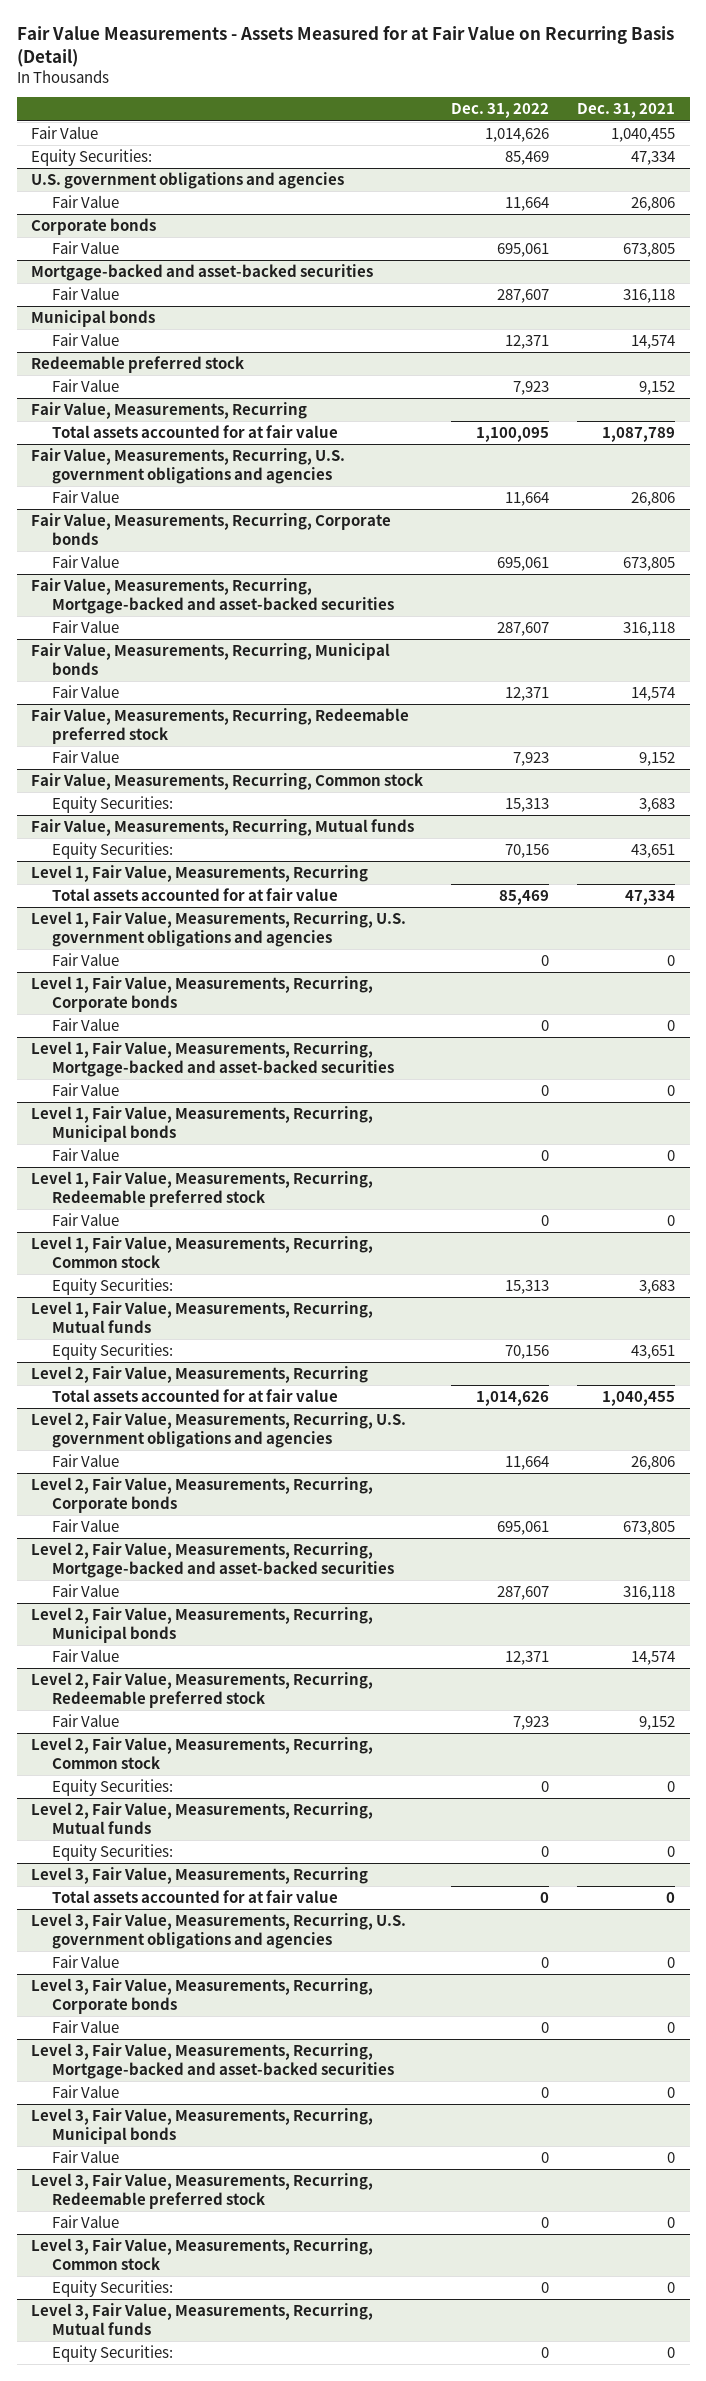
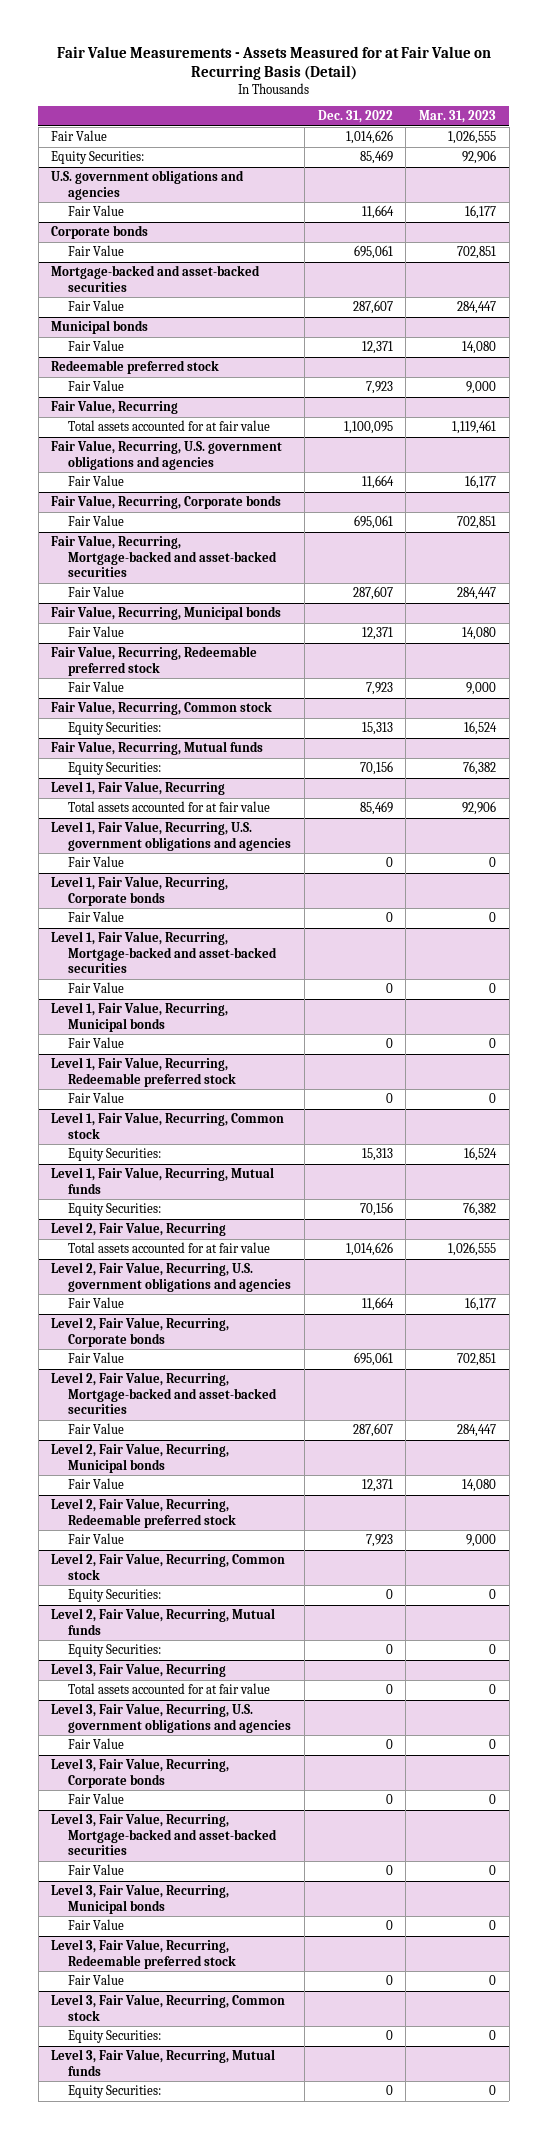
[577,103,676,119] Dec. 31, 2021 -> none
none -> [418,110,496,124] Mar. 31, 2023
[30,402,307,420] Fair Value, Measurements, Recurring -> [51,400,179,415] Fair Value, Recurring
[30,448,345,485] Fair Value, Measurements, Recurring, U.S. government obligations and agencies -> [51,440,283,470] Fair Value, Recurring, U.S. government obligations and agencies
[30,513,391,546] Fair Value, Measurements, Recurring, Corporate bonds -> [51,495,282,510] Fair Value, Recurring, Corporate bonds
[30,578,394,615] Fair Value, Measurements, Recurring, Mortgage-backed and asset-backed securities -> [51,535,278,577] Fair Value, Recurring, Mortgage-backed and asset-backed securities
[30,643,390,676] Fair Value, Measurements, Recurring, Municipal bonds -> [51,606,282,621] Fair Value, Recurring, Municipal bonds
[30,708,409,745] Fair Value, Measurements, Recurring, Redeemable preferred stock -> [51,646,258,676] Fair Value, Recurring, Redeemable preferred stock
[30,773,423,791] Fair Value, Measurements, Recurring, Common stock -> [51,701,273,716] Fair Value, Recurring, Common stock
[30,819,414,837] Fair Value, Measurements, Recurring, Mutual funds -> [51,741,264,756] Fair Value, Recurring, Mutual funds
[30,865,368,883] Level 1, Fair Value, Measurements, Recurring -> [51,781,226,796] Level 1, Fair Value, Recurring
[30,911,406,948] Level 1, Fair Value, Measurements, Recurring, U.S. government obligations and agencies -> [51,821,292,851] Level 1, Fair Value, Recurring, U.S. government obligations and agencies
[30,976,373,1013] Level 1, Fair Value, Measurements, Recurring, Corporate bonds -> [51,876,229,906] Level 1, Fair Value, Recurring, Corporate bonds
[30,1041,394,1078] Level 1, Fair Value, Measurements, Recurring, Mortgage-backed and asset-backed securities -> [51,931,278,973] Level 1, Fair Value, Recurring, Mortgage-backed and asset-backed securities
[30,1106,373,1143] Level 1, Fair Value, Measurements, Recurring, Municipal bonds -> [51,1002,229,1032] Level 1, Fair Value, Recurring, Municipal bonds
[30,1171,373,1208] Level 1, Fair Value, Measurements, Recurring, Redeemable preferred stock -> [51,1057,237,1087] Level 1, Fair Value, Recurring, Redeemable preferred stock
[30,1236,373,1269] Level 1, Fair Value, Measurements, Recurring, Common stock -> [51,1112,285,1139] Level 1, Fair Value, Recurring, Common stock
[30,1301,373,1334] Level 1, Fair Value, Measurements, Recurring, Mutual funds -> [51,1167,275,1194] Level 1, Fair Value, Recurring, Mutual funds
[30,1366,368,1384] Level 2, Fair Value, Measurements, Recurring -> [51,1222,227,1237] Level 2, Fair Value, Recurring
[30,1412,406,1449] Level 2, Fair Value, Measurements, Recurring, U.S. government obligations and agencies -> [51,1262,292,1292] Level 2, Fair Value, Recurring, U.S. government obligations and agencies
[30,1477,373,1514] Level 2, Fair Value, Measurements, Recurring, Corporate bonds -> [51,1317,230,1347] Level 2, Fair Value, Recurring, Corporate bonds
[30,1542,394,1579] Level 2, Fair Value, Measurements, Recurring, Mortgage-backed and asset-backed securities -> [51,1372,278,1414] Level 2, Fair Value, Recurring, Mortgage-backed and asset-backed securities
[30,1607,373,1644] Level 2, Fair Value, Measurements, Recurring, Municipal bonds -> [51,1443,230,1473] Level 2, Fair Value, Recurring, Municipal bonds
[30,1672,373,1709] Level 2, Fair Value, Measurements, Recurring, Redeemable preferred stock -> [51,1498,237,1528] Level 2, Fair Value, Recurring, Redeemable preferred stock
[30,1737,373,1770] Level 2, Fair Value, Measurements, Recurring, Common stock -> [51,1553,286,1580] Level 2, Fair Value, Recurring, Common stock
[30,1802,373,1835] Level 2, Fair Value, Measurements, Recurring, Mutual funds -> [51,1608,276,1635] Level 2, Fair Value, Recurring, Mutual funds
[30,1867,368,1885] Level 3, Fair Value, Measurements, Recurring -> [51,1663,227,1678] Level 3, Fair Value, Recurring
[30,1913,406,1950] Level 3, Fair Value, Measurements, Recurring, U.S. government obligations and agencies -> [51,1703,292,1733] Level 3, Fair Value, Recurring, U.S. government obligations and agencies
[30,1978,373,2015] Level 3, Fair Value, Measurements, Recurring, Corporate bonds -> [51,1758,230,1788] Level 3, Fair Value, Recurring, Corporate bonds
[30,2043,394,2080] Level 3, Fair Value, Measurements, Recurring, Mortgage-backed and asset-backed securities -> [51,1813,278,1855] Level 3, Fair Value, Recurring, Mortgage-backed and asset-backed securities
[30,2108,373,2145] Level 3, Fair Value, Measurements, Recurring, Municipal bonds -> [51,1884,230,1914] Level 3, Fair Value, Recurring, Municipal bonds
[30,2173,373,2210] Level 3, Fair Value, Measurements, Recurring, Redeemable preferred stock -> [51,1939,237,1969] Level 3, Fair Value, Recurring, Redeemable preferred stock
[30,2238,373,2271] Level 3, Fair Value, Measurements, Recurring, Common stock -> [51,1994,286,2021] Level 3, Fair Value, Recurring, Common stock
[30,2303,373,2336] Level 3, Fair Value, Measurements, Recurring, Mutual funds -> [51,2049,276,2076] Level 3, Fair Value, Recurring, Mutual funds

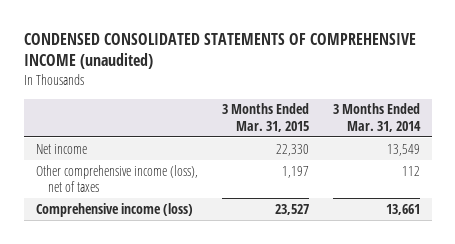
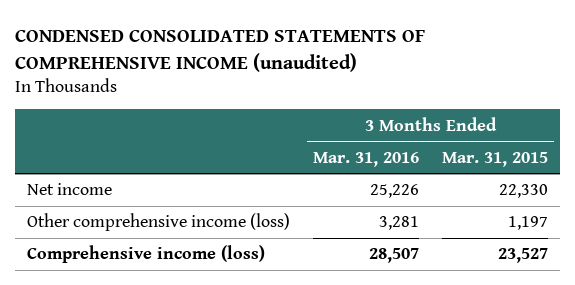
[332,103,421,132] 3 Months Ended Mar. 31, 2014 -> none
none -> [313,151,420,167] Mar. 31, 2016
[35,164,198,193] Other comprehensive income (loss), net of taxes -> [26,213,290,232] Other comprehensive income (loss)

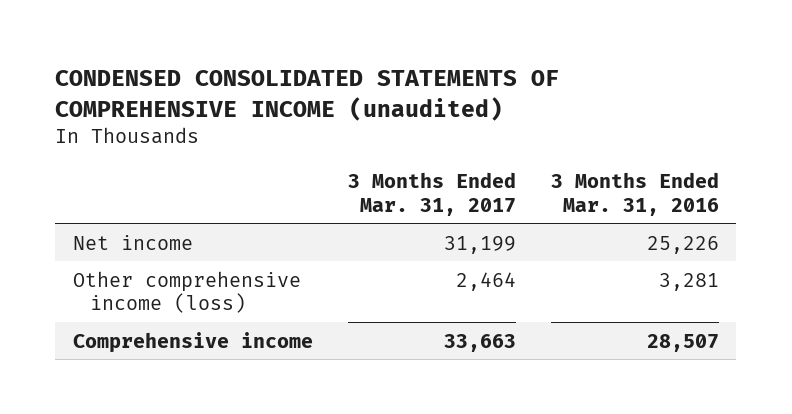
[442,151,549,167] Mar. 31, 2015 -> none
none -> [347,172,516,216] 3 Months Ended Mar. 31, 2017
[26,245,265,264] Comprehensive income (loss) -> [72,331,313,353] Comprehensive income

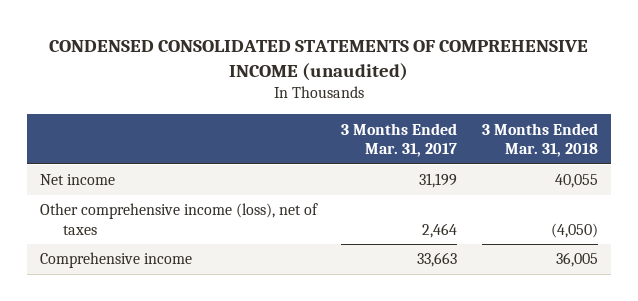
[550,172,719,216] 3 Months Ended Mar. 31, 2016 -> none
none -> [482,122,599,158] 3 Months Ended Mar. 31, 2018
[72,270,301,313] Other comprehensive income (loss) -> [39,203,318,235] Other comprehensive income (loss), net of taxes

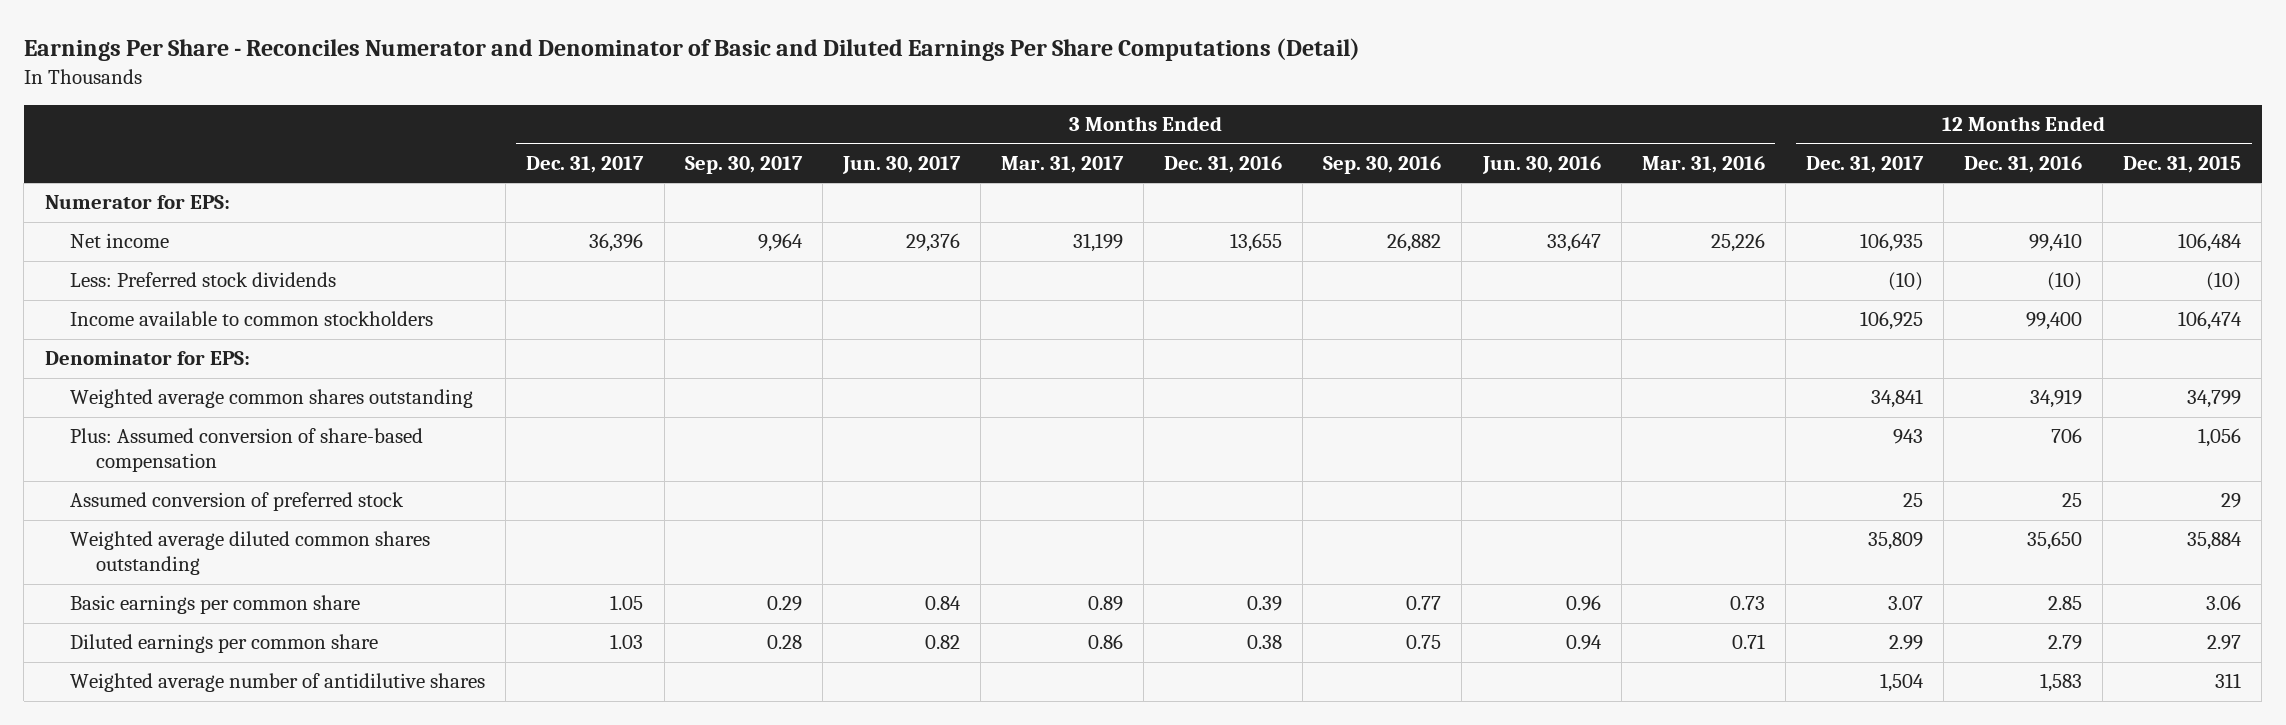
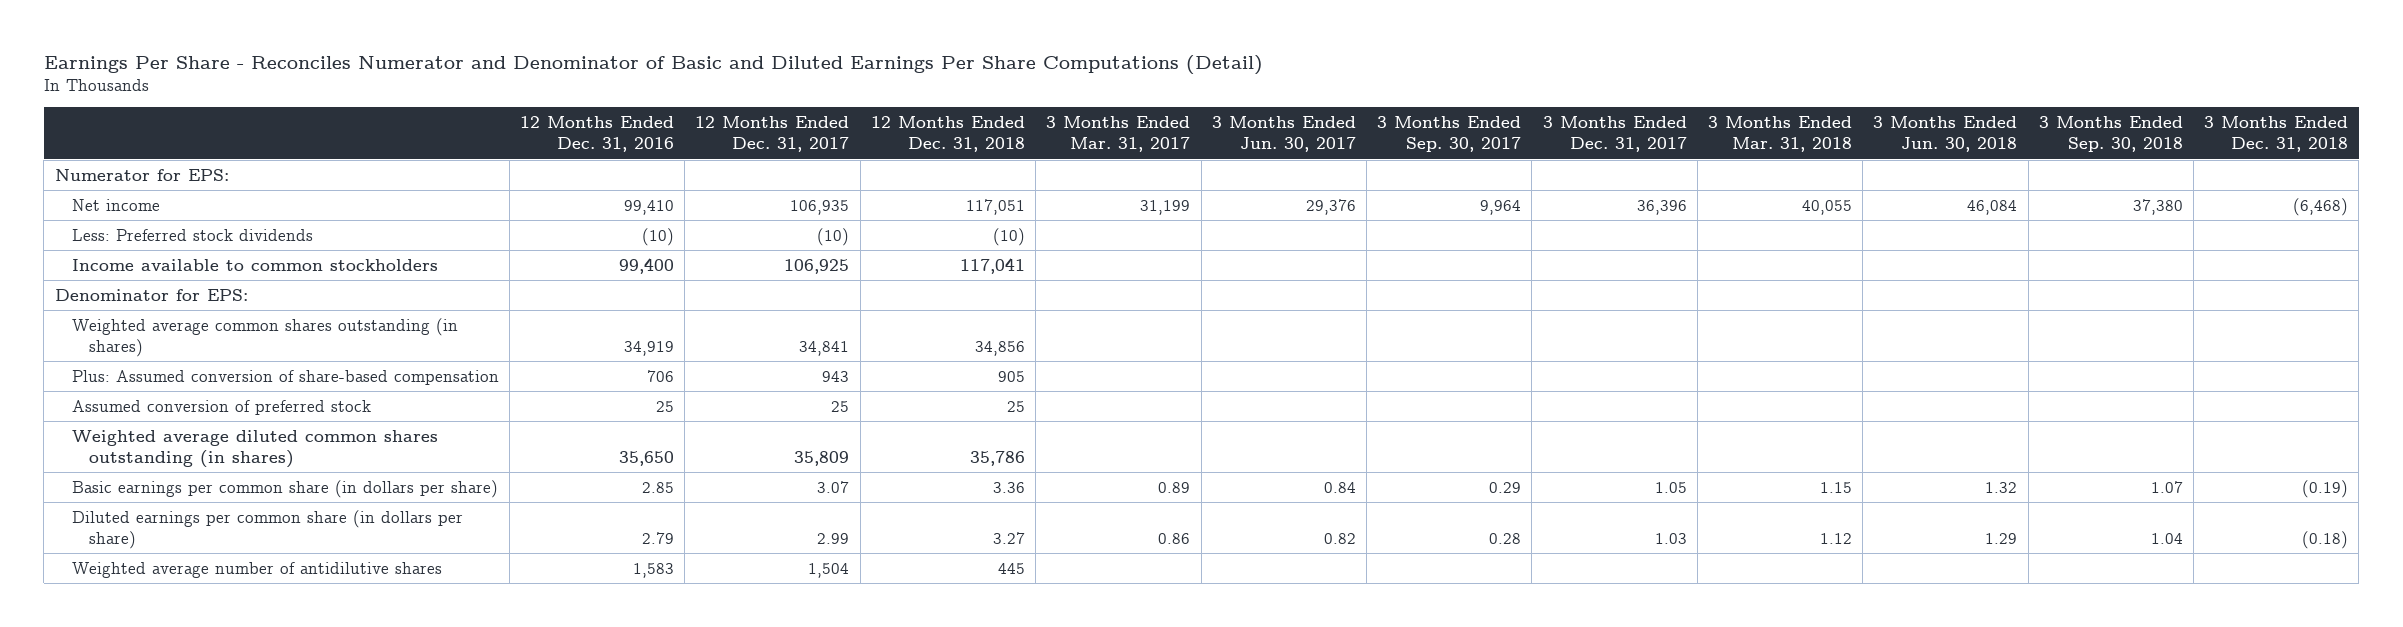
[1164,155,1283,173] Dec. 31, 2016 -> none
[1323,155,1442,174] Sep. 30, 2016 -> none
[1481,155,1601,174] Jun. 30, 2016 -> none
[1641,155,1765,173] Mar. 31, 2016 -> none
[2123,155,2242,173] Dec. 31, 2015 -> none
none -> [870,116,1025,153] 12 Months Ended Dec. 31, 2018
none -> [1707,116,1852,153] 3 Months Ended Mar. 31, 2018
none -> [1873,116,2018,153] 3 Months Ended Jun. 30, 2018
none -> [2038,116,2183,153] 3 Months Ended Sep. 30, 2018
none -> [2204,116,2349,153] 3 Months Ended Dec. 31, 2018
[70,389,474,409] Weighted average common shares outstanding -> [71,317,458,357] Weighted average common shares outstanding (in shares)
[70,531,431,576] Weighted average diluted common shares outstanding -> [71,429,438,468] Weighted average diluted common shares outstanding (in shares)
[70,595,361,615] Basic earnings per common share -> [71,479,498,498] Basic earnings per common share (in dollars per share)
[70,634,379,654] Diluted earnings per common share -> [71,509,463,549] Diluted earnings per common share (in dollars per share)

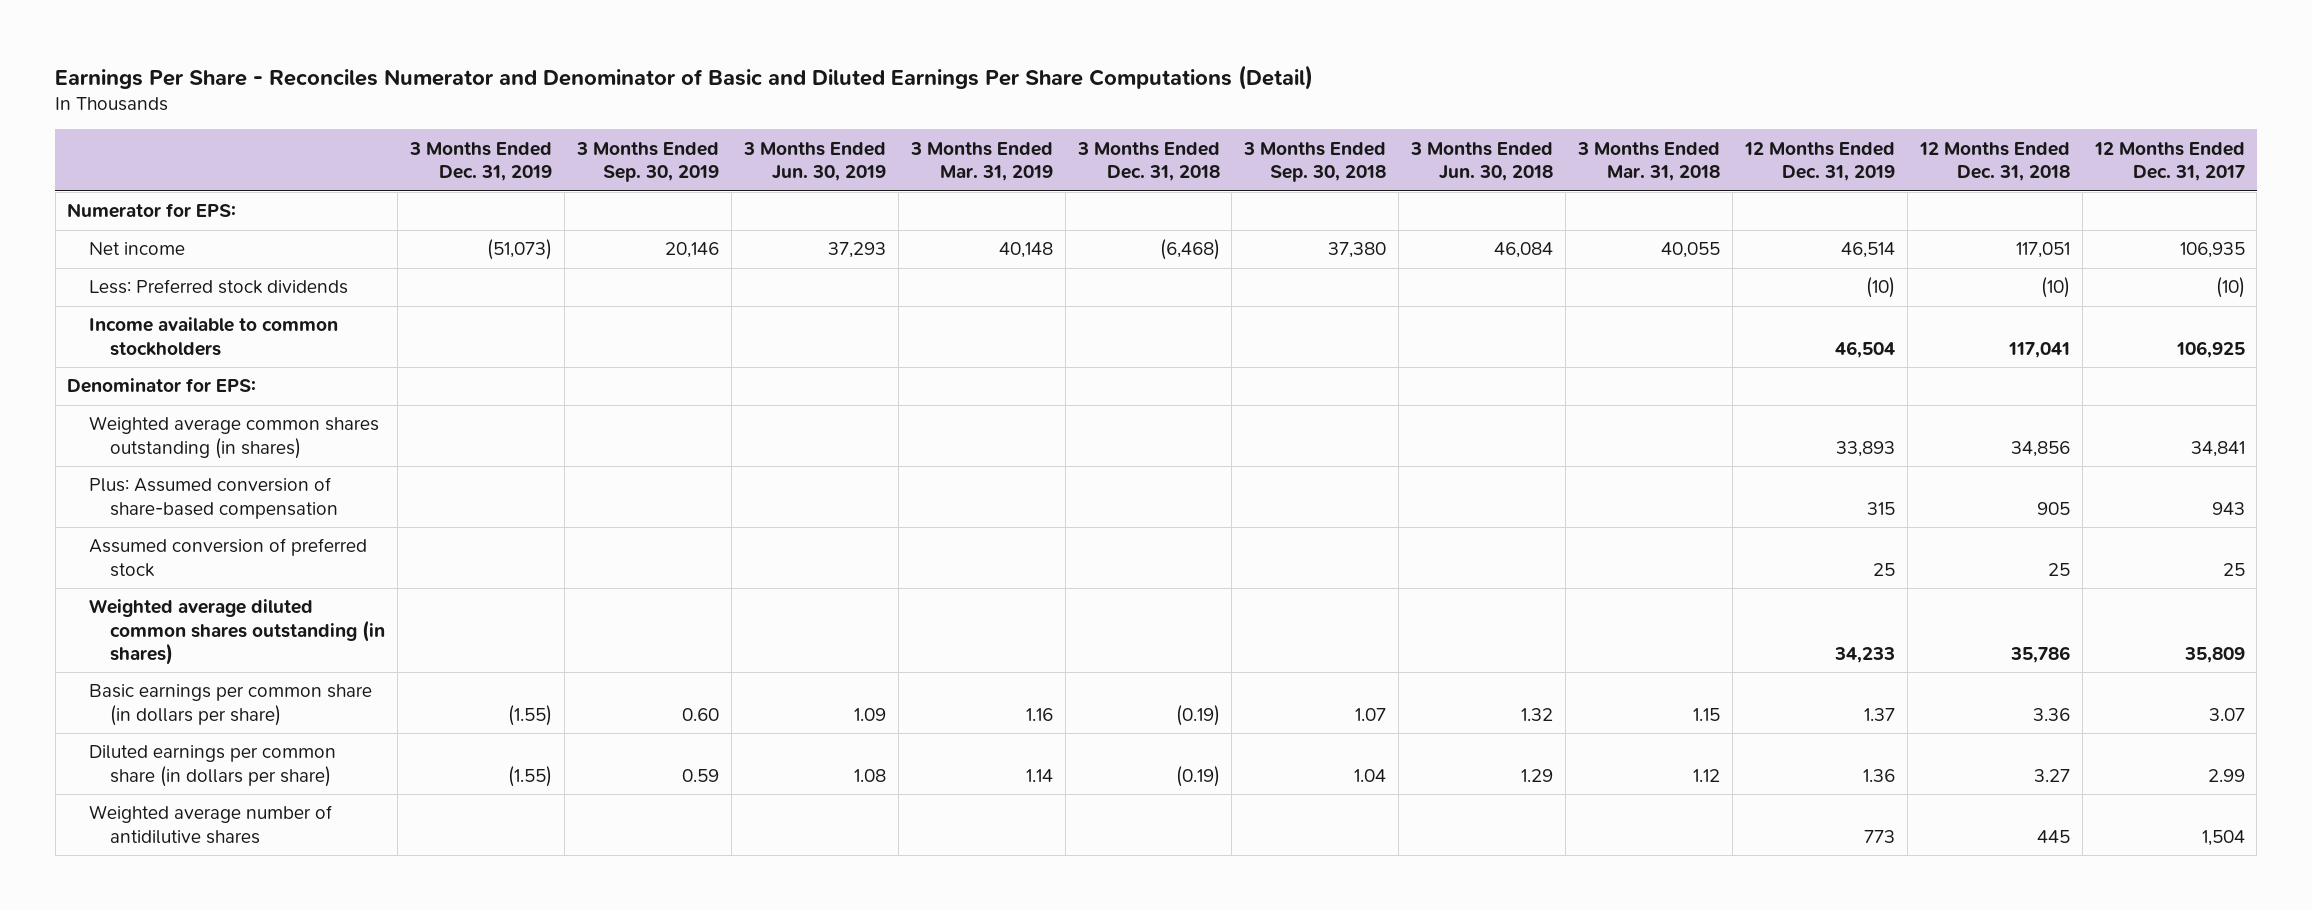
[520,116,675,153] 12 Months Ended Dec. 31, 2016 -> none
[1046,116,1191,153] 3 Months Ended Mar. 31, 2017 -> none
[1211,116,1356,153] 3 Months Ended Jun. 30, 2017 -> none
[1377,116,1522,153] 3 Months Ended Sep. 30, 2017 -> none
[1542,116,1687,153] 3 Months Ended Dec. 31, 2017 -> none
none -> [409,141,553,182] 3 Months Ended Dec. 31, 2019
none -> [576,141,720,183] 3 Months Ended Sep. 30, 2019
none -> [742,141,886,182] 3 Months Ended Jun. 30, 2019
none -> [909,141,1053,182] 3 Months Ended Mar. 31, 2019
none -> [1743,141,1895,182] 12 Months Ended Dec. 31, 2019
[2302,530,2349,549] (0.18) -> [1175,765,1220,787] (0.19)

